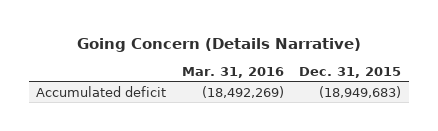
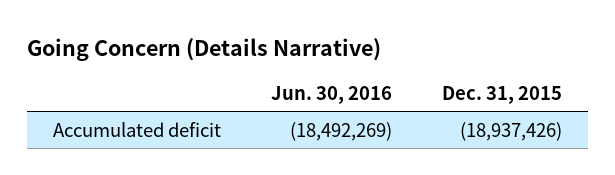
[181,67,284,79] Mar. 31, 2016 -> none
none -> [270,85,392,104] Jun. 30, 2016
[319,85,402,98] (18,949,683) -> [460,121,563,141] (18,937,426)

